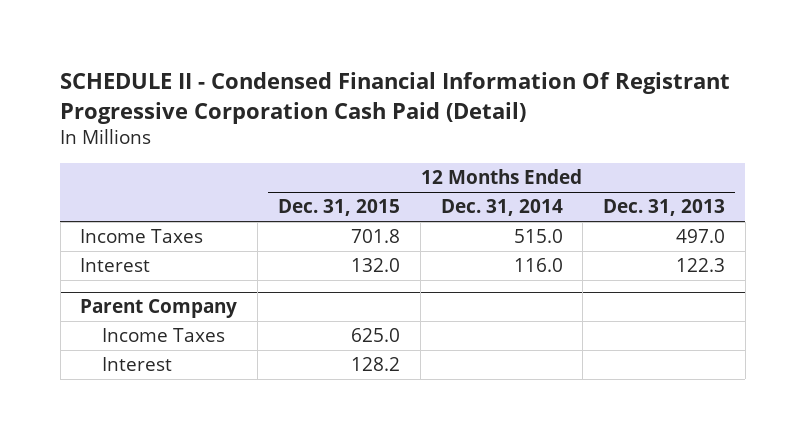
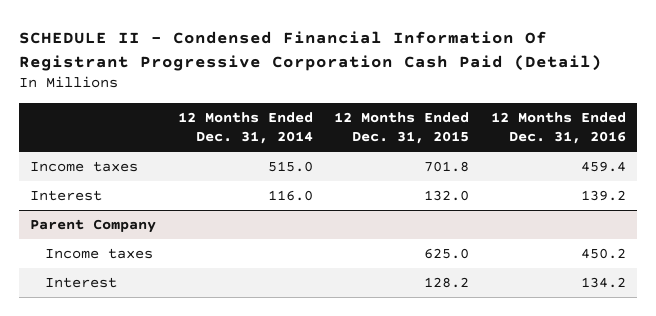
[603,199,726,217] Dec. 31, 2013 -> none
none -> [491,111,627,145] 12 Months Ended Dec. 31, 2016
[80,229,204,244] Income Taxes -> [30,160,139,172] Income taxes
[101,328,225,343] Income Taxes -> [45,247,154,259] Income taxes

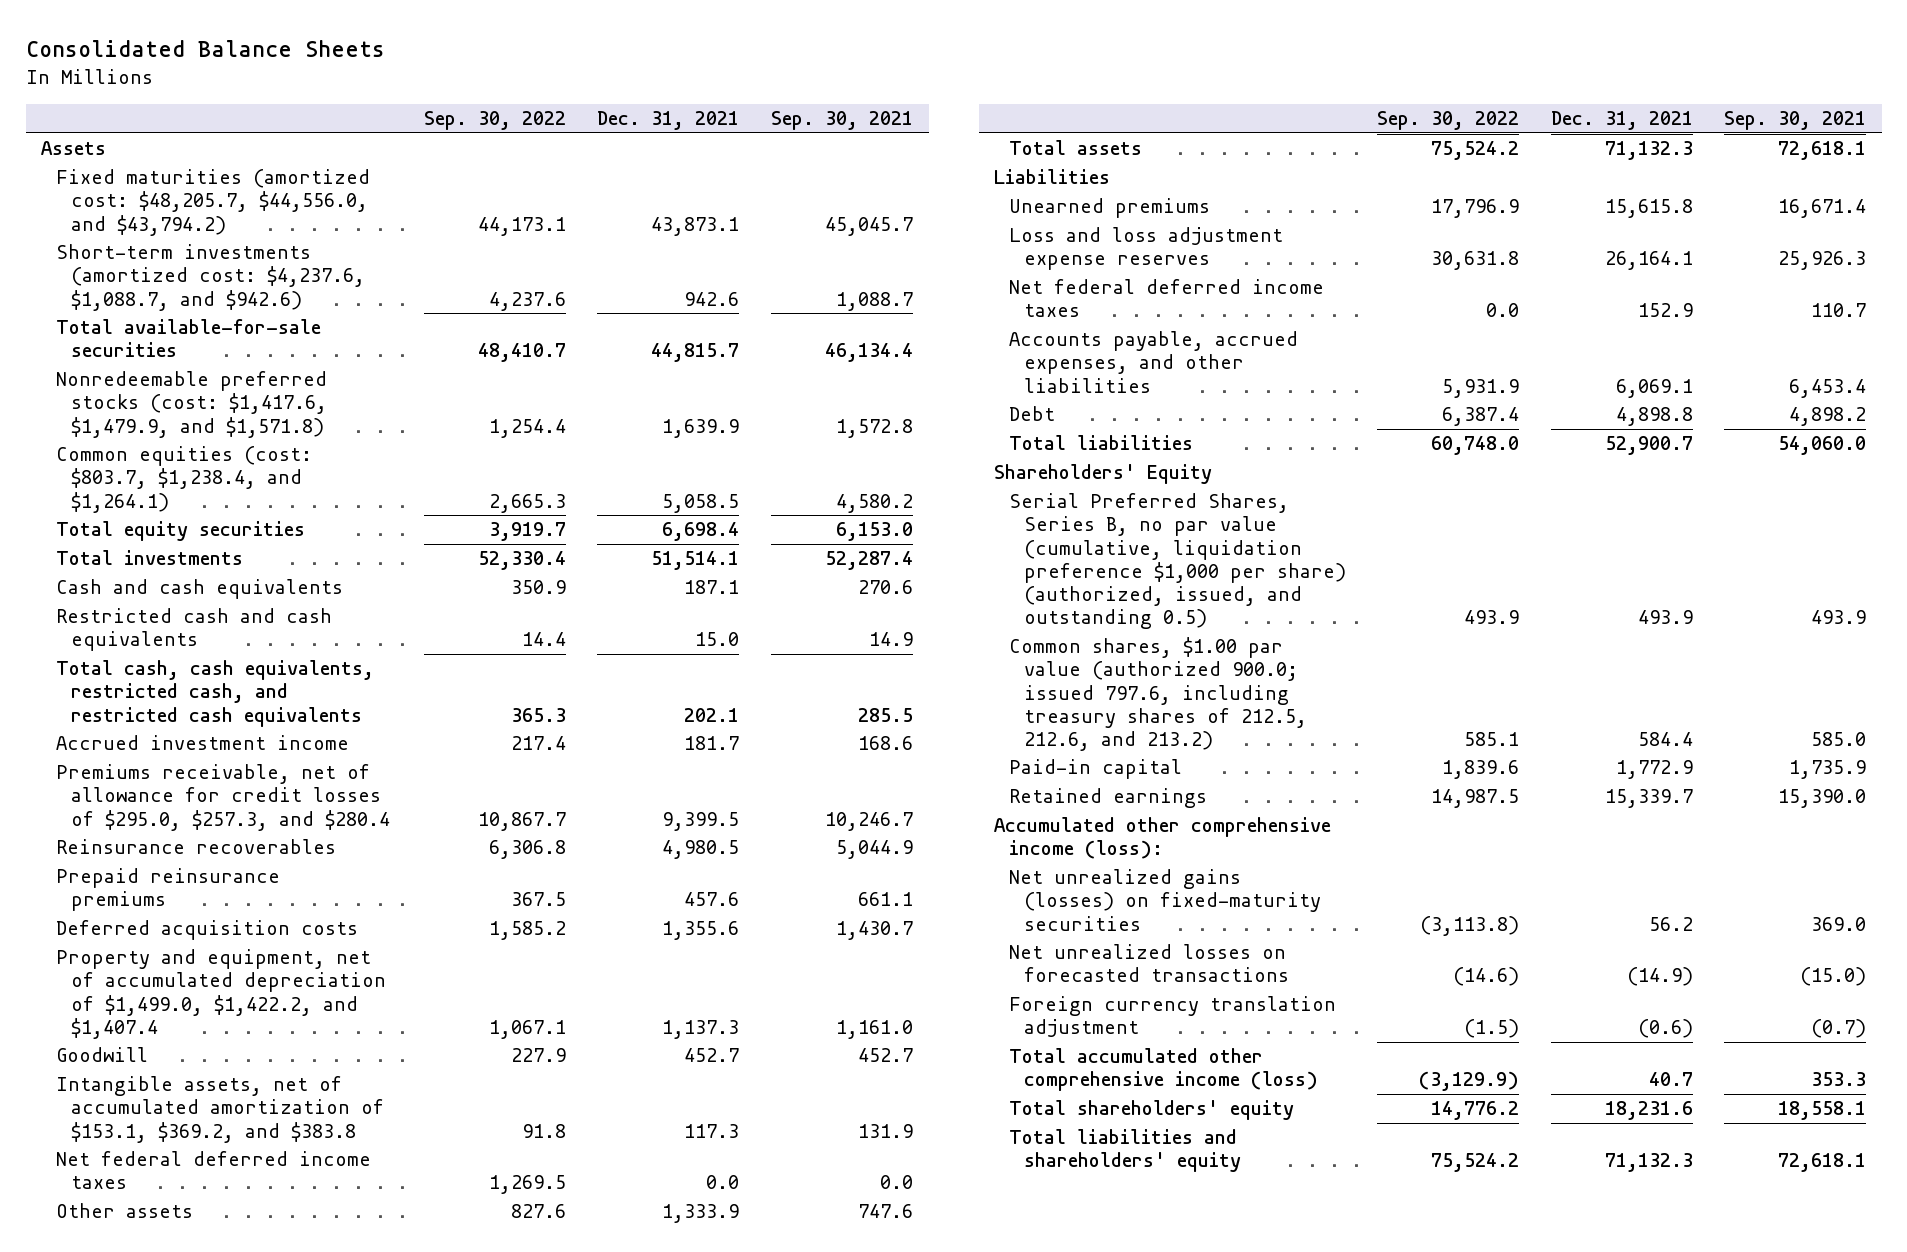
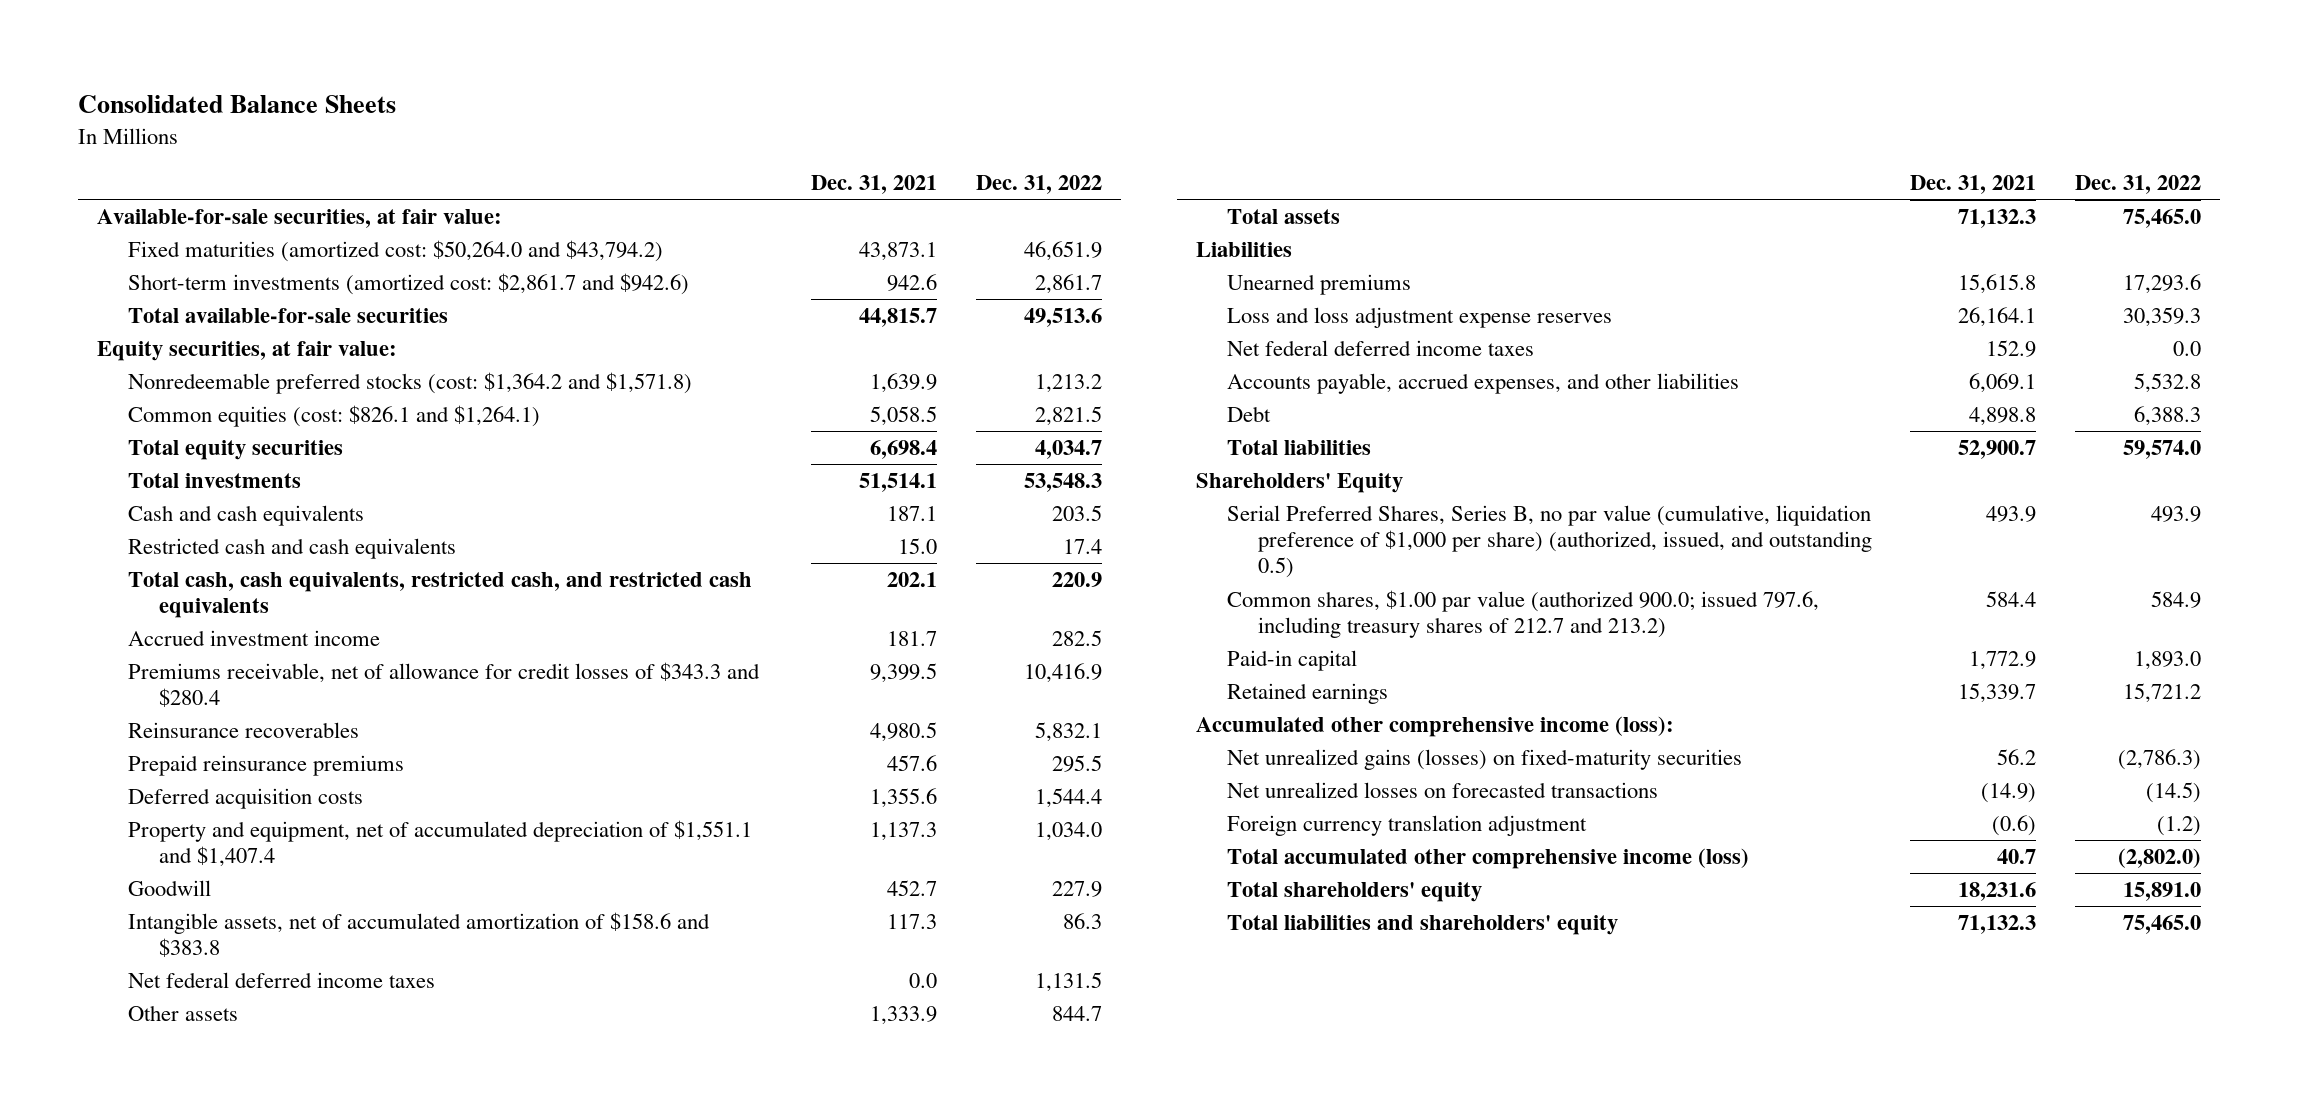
[424,111,567,131] Sep. 30, 2022 -> none
[770,111,913,131] Sep. 30, 2021 -> none
none -> [975,175,1102,195] Dec. 31, 2022
[41,141,107,156] Assets -> none
none -> [97,209,503,229] Available-for-sale securities, at fair value:
[55,169,370,236] Fixed maturities (amortized cost: $48,205.7, $44,556.0, and $43,794.2) -> [128,240,664,263] Fixed maturities (amortized cost: $50,264.0 and $43,794.2)
[55,244,365,311] Short-term investments (amortized cost: $4,237.6, $1,088.7, and $942.6) -> [128,273,690,296] Short-term investments (amortized cost: $2,861.7 and $942.6)
none -> [97,341,398,362] Equity securities, at fair value:
[55,371,327,438] Nonredeemable preferred stocks (cost: $1,417.6, $1,479.9, and $1,571.8) -> [128,372,693,395] Nonredeemable preferred stocks (cost: $1,364.2 and $1,571.8)
[55,446,312,513] Common equities (cost: $803.7, $1,238.4, and $1,264.1) -> [128,405,541,428] Common equities (cost: $826.1 and $1,264.1)
[55,764,390,831] Premiums receivable, net of allowance for credit losses of $295.0, $257.3, and $280.4 -> [128,662,761,708] Premiums receivable, net of allowance for credit losses of $343.3 and $280.4
[55,949,386,1039] Property and equipment, net of accumulated depreciation of $1,499.0, $1,422.2, and $1,407.4 -> [128,820,753,868] Property and equipment, net of accumulated depreciation of $1,551.1 and $1,407.4
[55,1076,384,1143] Intangible assets, net of accumulated amortization of $153.1, $369.2, and $383.8 -> [128,912,711,958] Intangible assets, net of accumulated amortization of $158.6 and $383.8
[1009,493,1347,630] Serial Preferred Shares, Series B, no par value (cumulative, liquidation preference $1,000 per share) (authorized, issued, and outstanding 0.5) -> [1226,505,1872,579] Serial Preferred Shares, Series B, no par value (cumulative, liquidation preference of $1,000 per share) (authorized, issued, and outstanding 0.5)
[1009,637,1308,752] Common shares, $1.00 par value (authorized 900.0; issued 797.6, including treasury shares of 212.5, 212.6, and 213.2) -> [1226,590,1819,639] Common shares, $1.00 par value (authorized 900.0; issued 797.6, including treasury shares of 212.7 and 213.2)

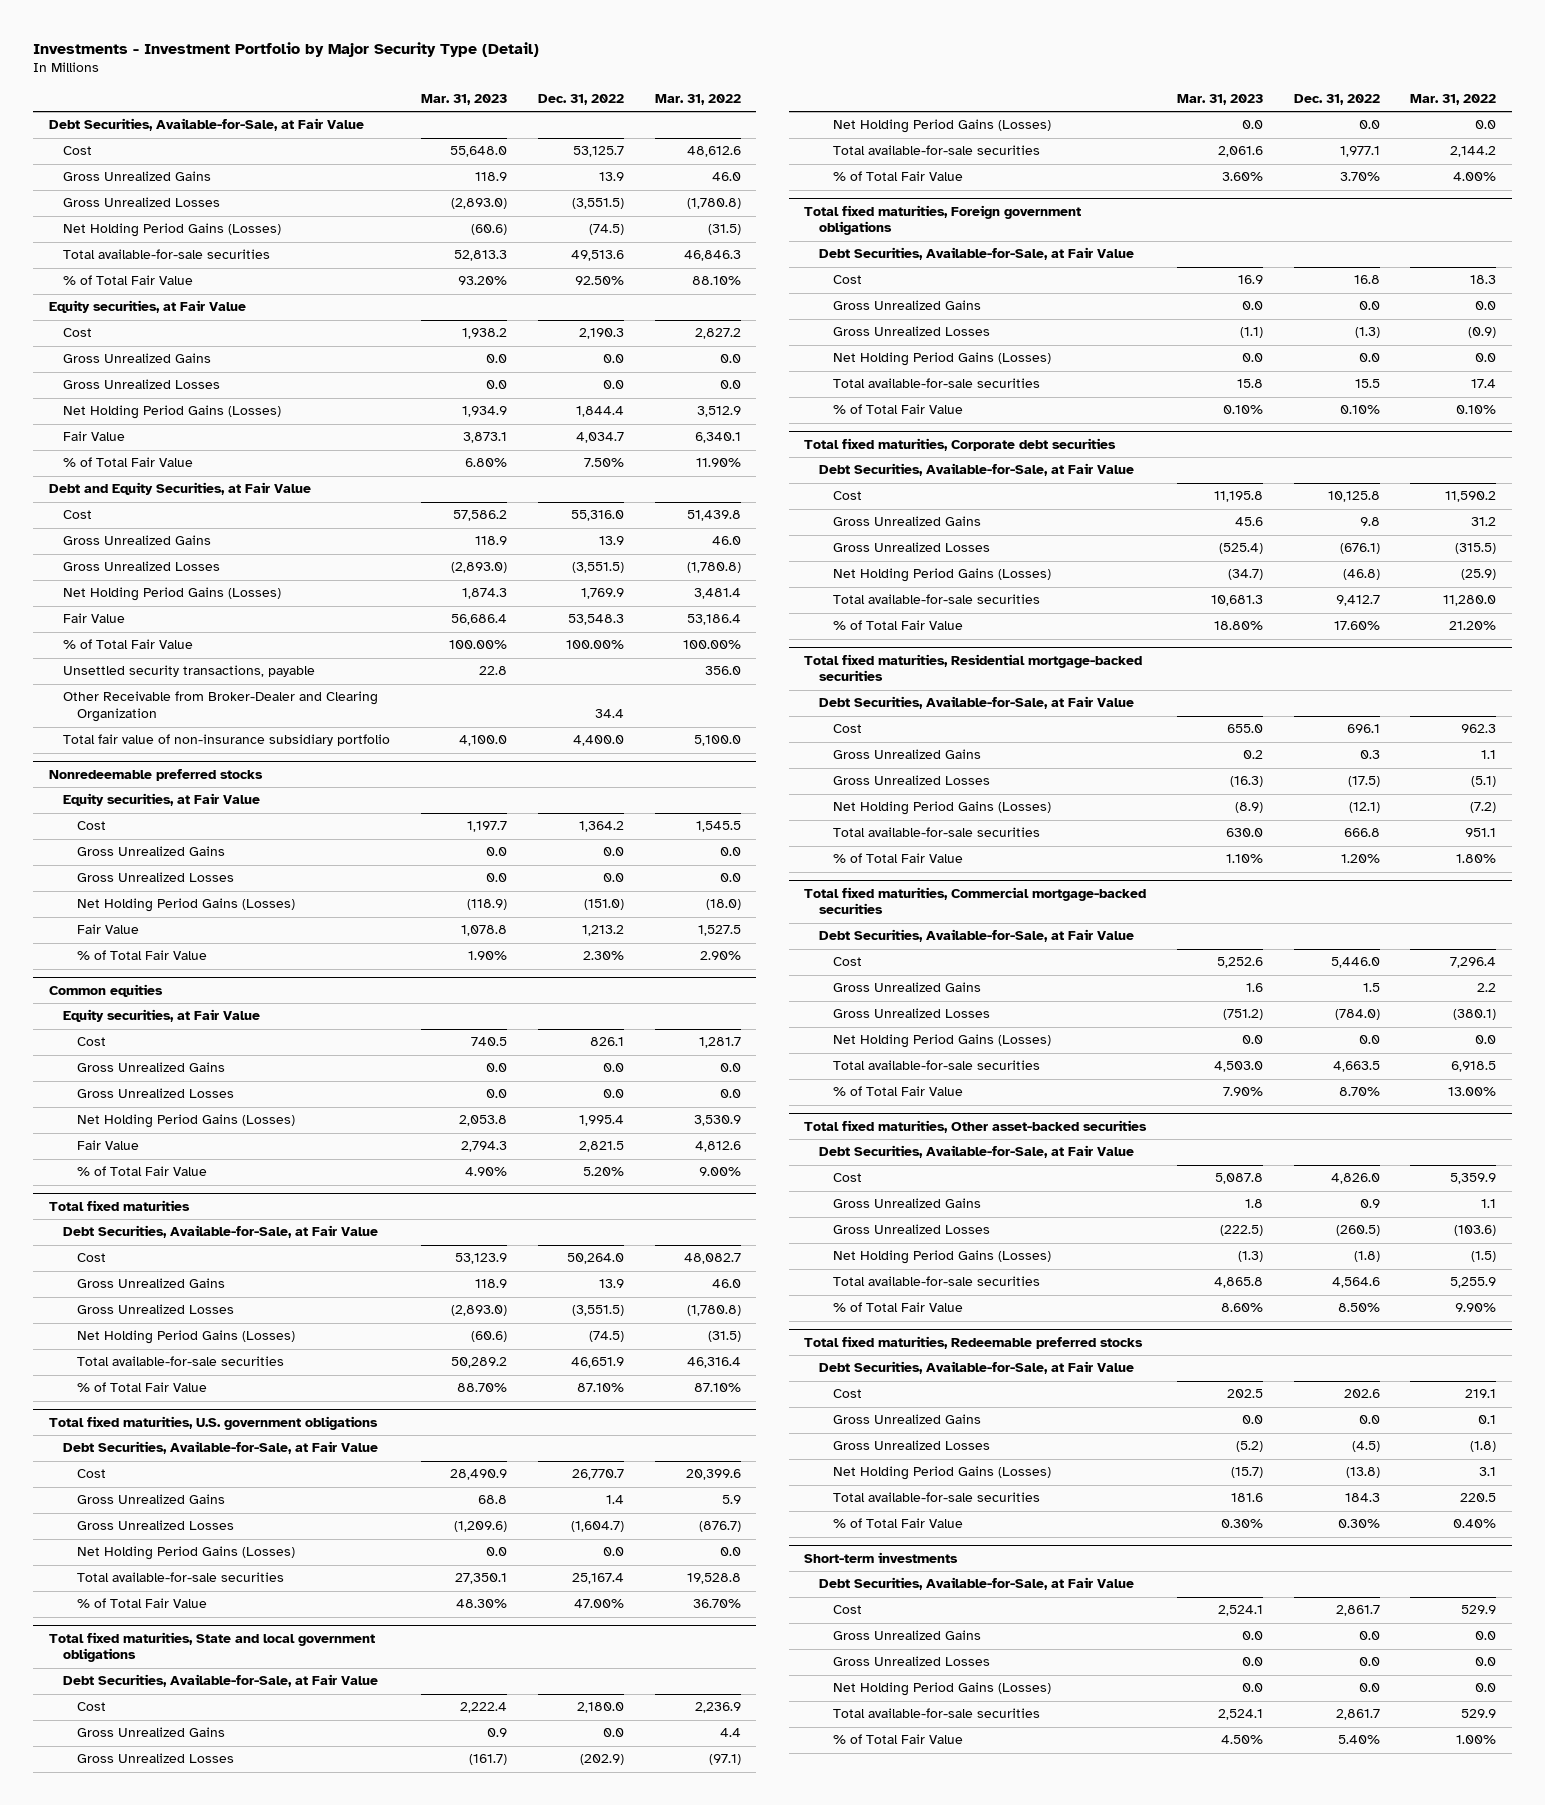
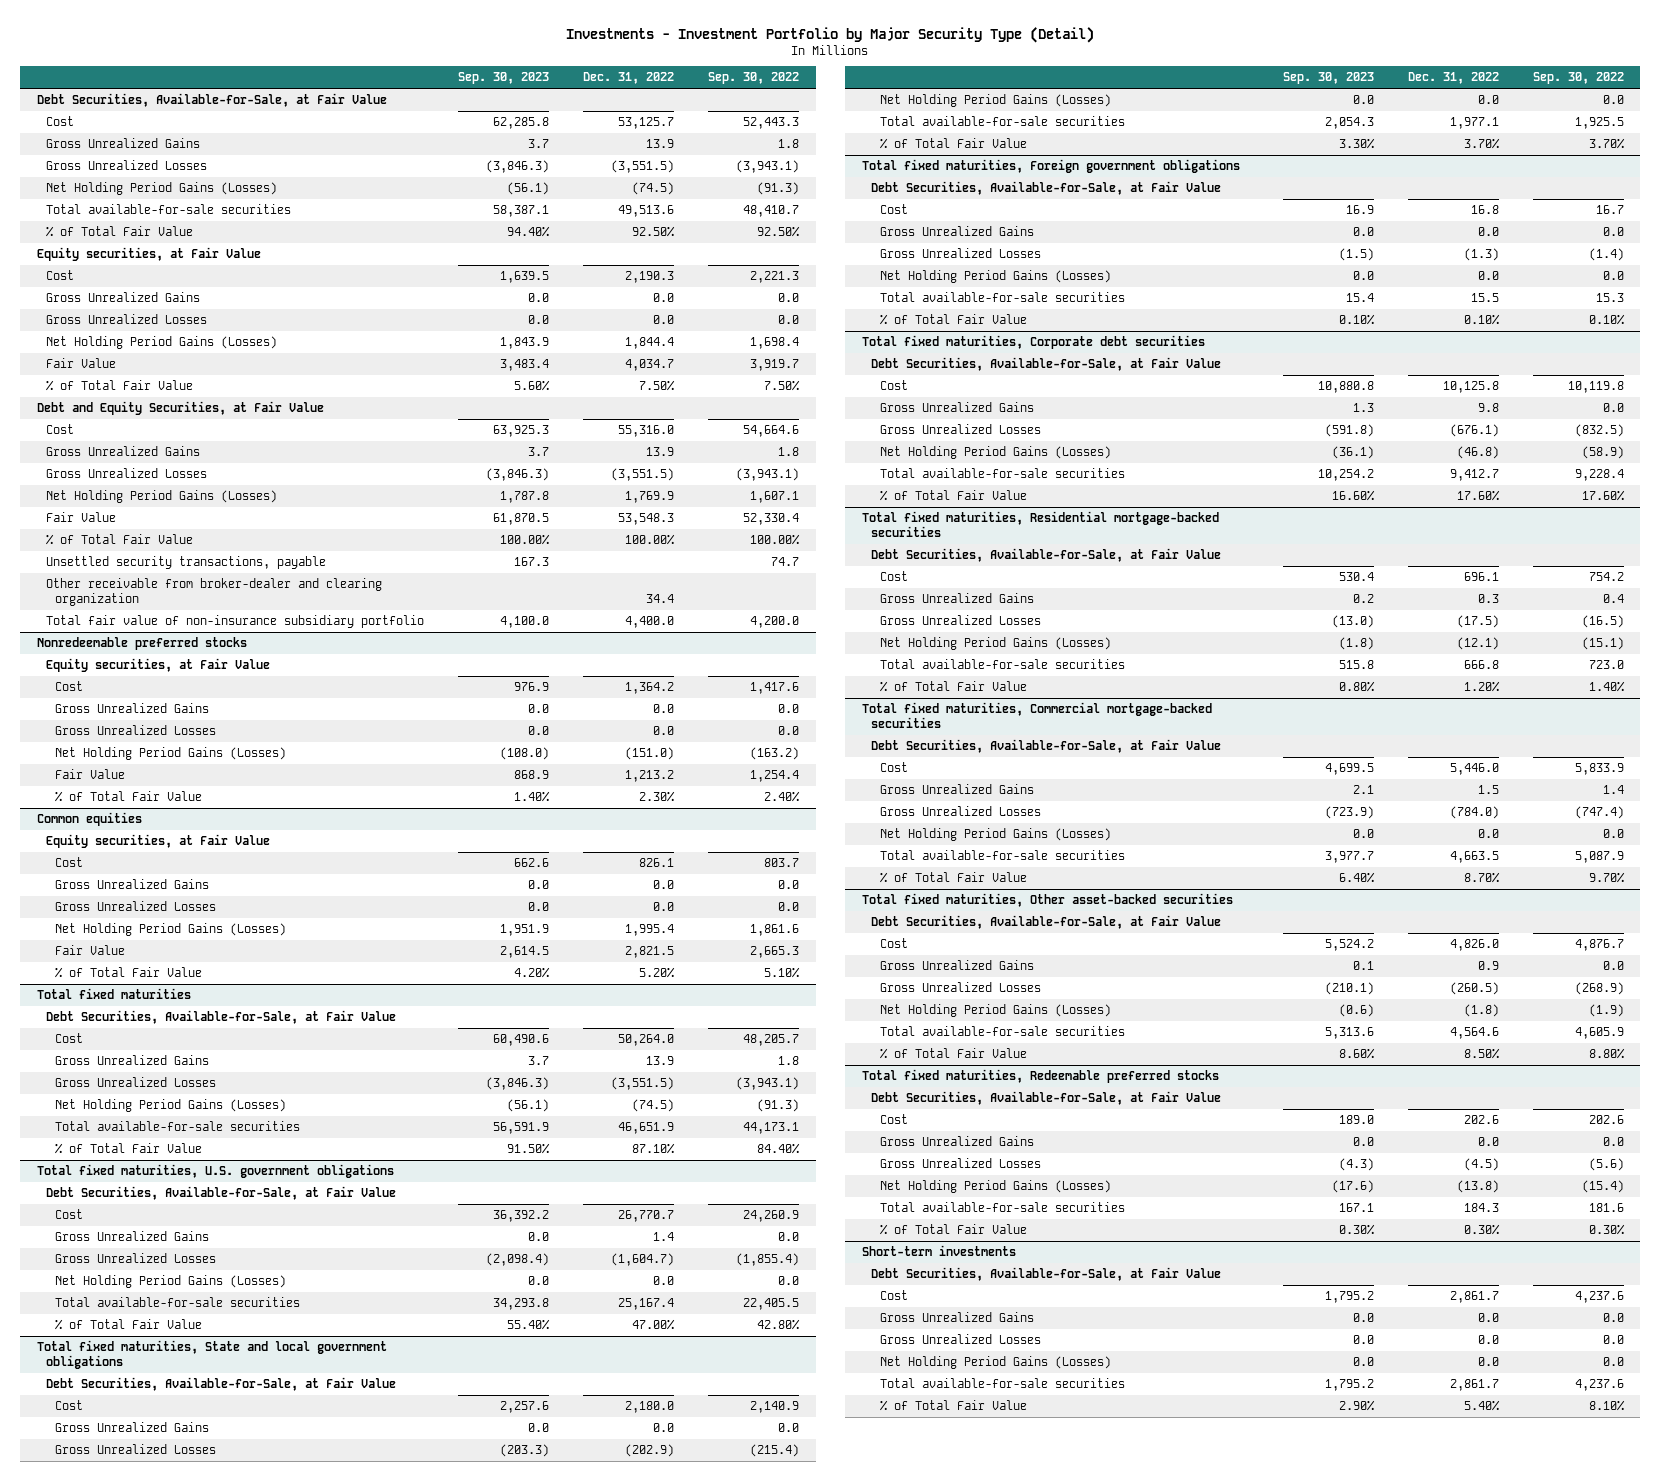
[421,93,508,105] Mar. 31, 2023 -> none
[654,93,741,105] Mar. 31, 2022 -> none
none -> [458,72,550,85] Sep. 30, 2023
none -> [707,72,799,85] Sep. 30, 2022
[62,691,378,723] Other Receivable from Broker-Dealer and Clearing Organization -> [46,578,383,606] Other receivable from broker-dealer and clearing organization

